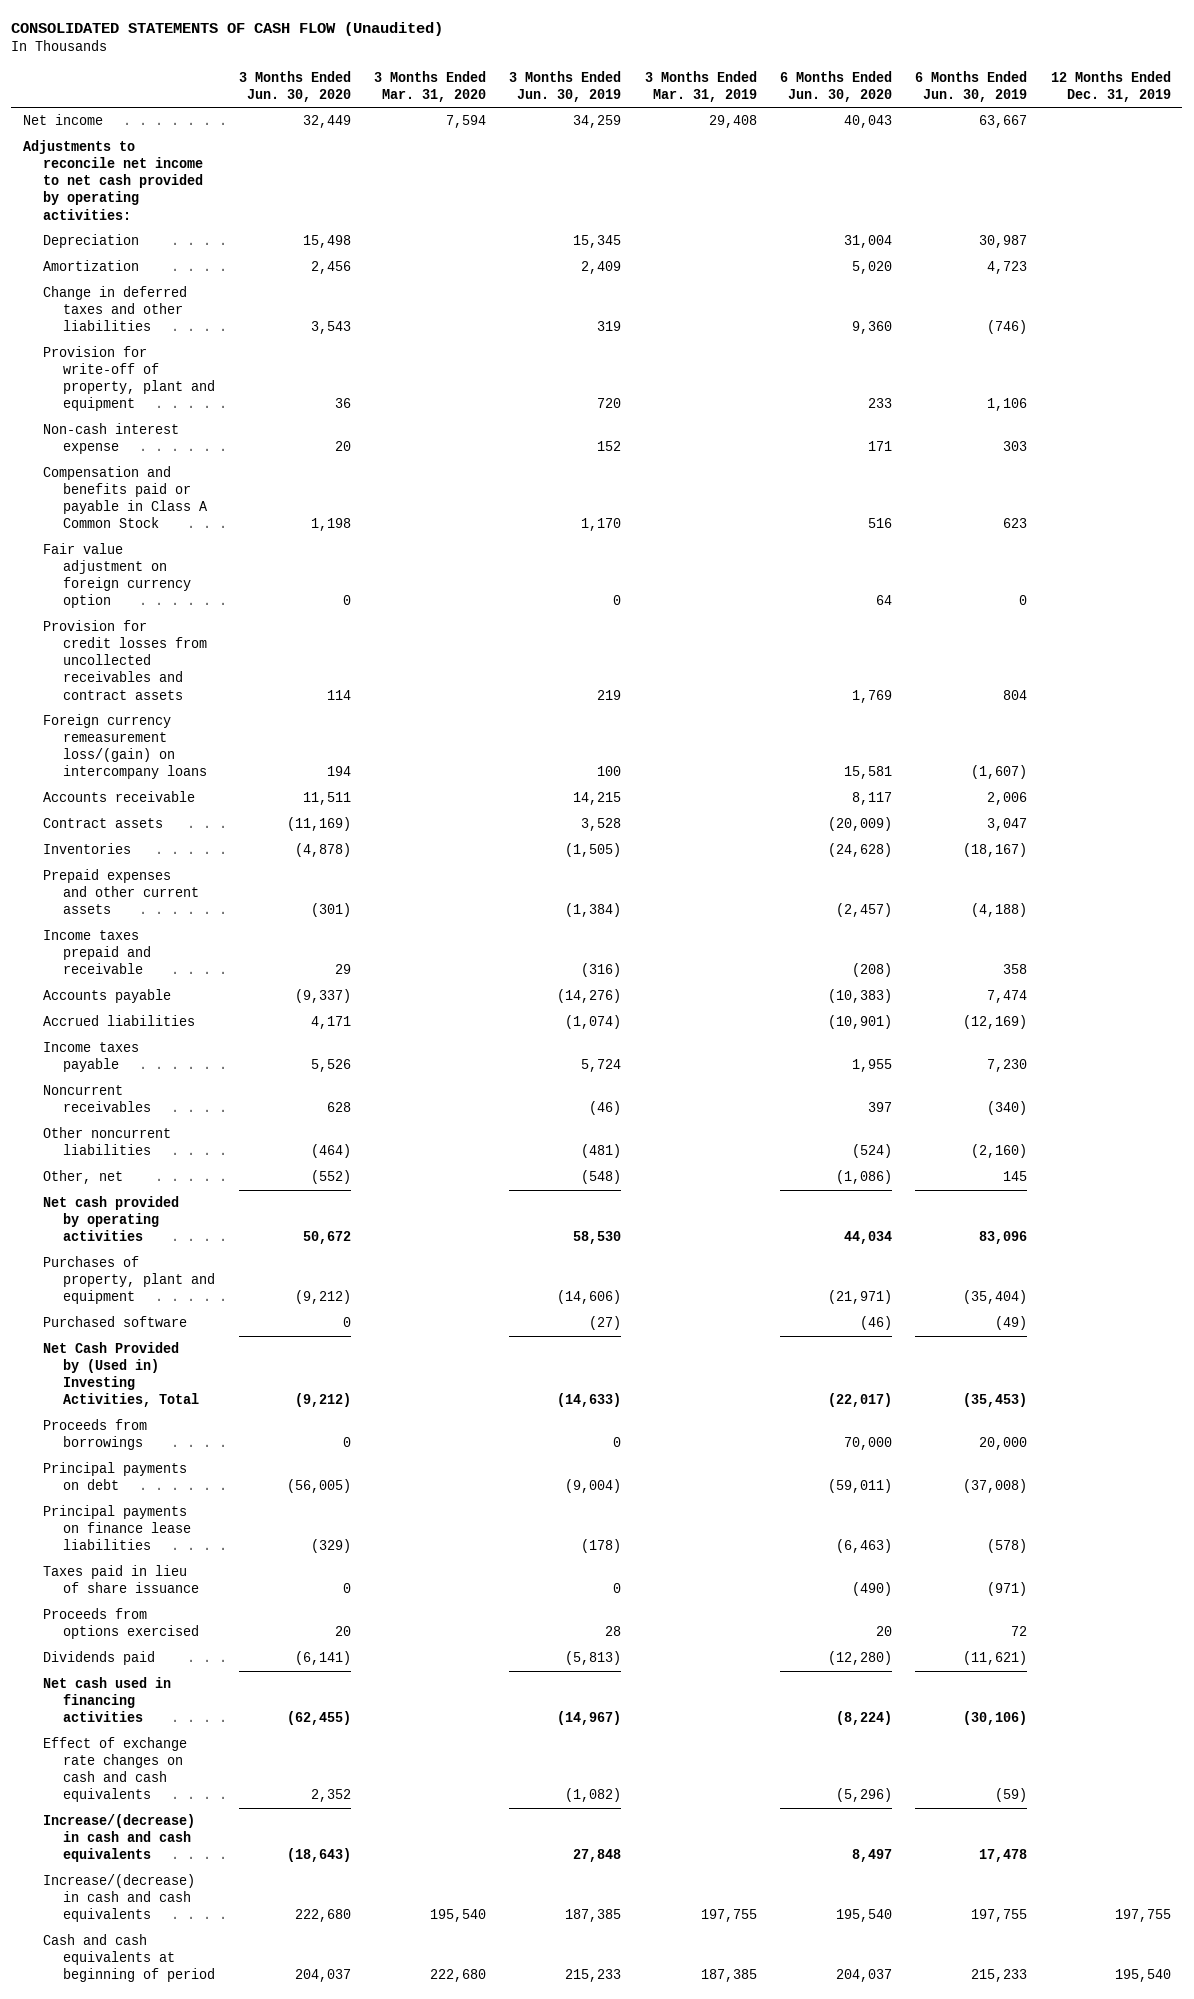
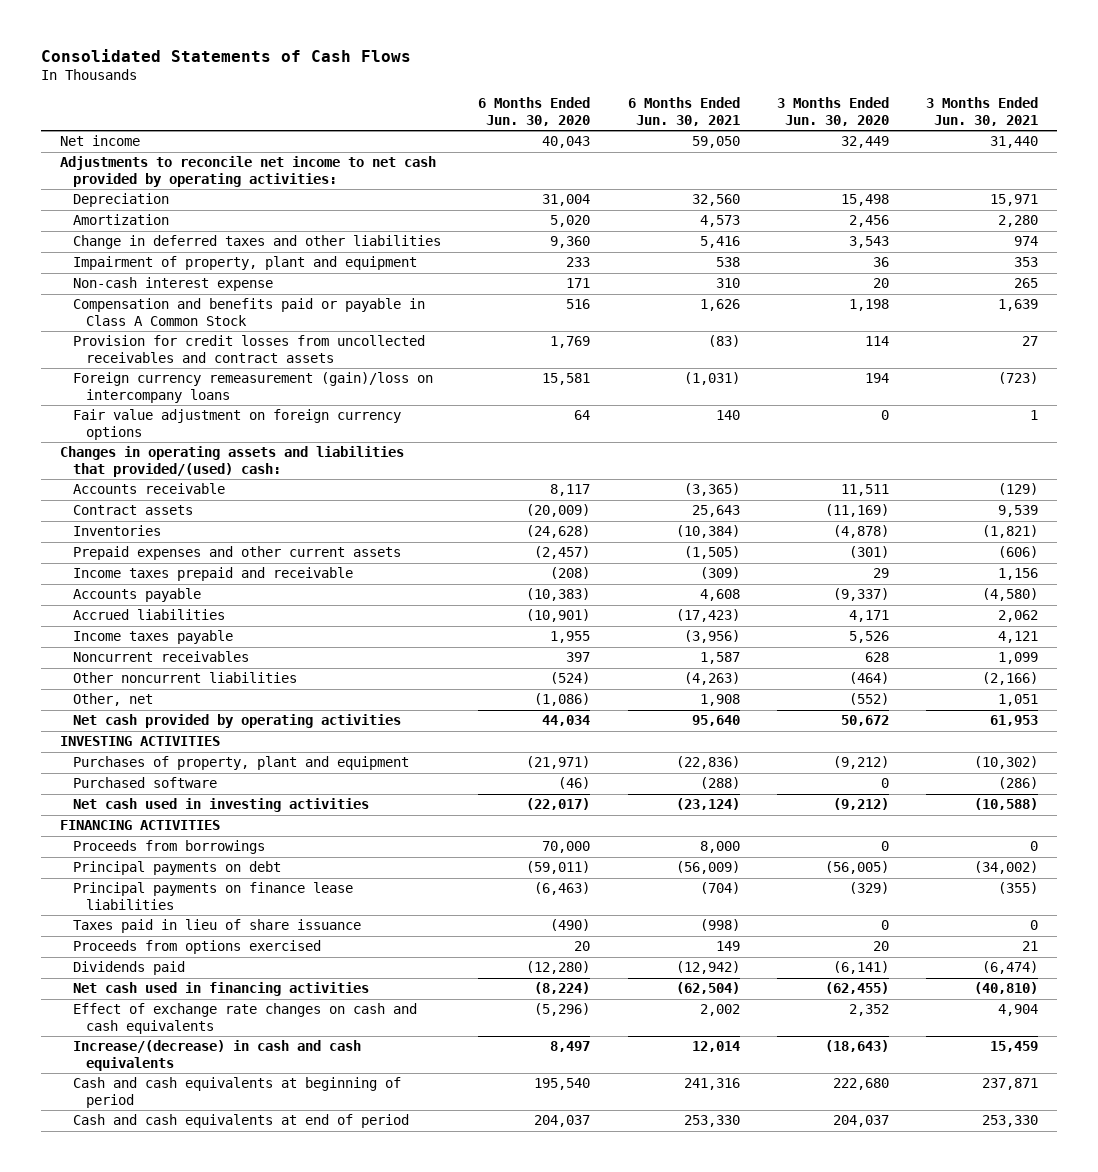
[11,21,444,36] CONSOLIDATED STATEMENTS OF CASH FLOW (Unaudited) -> [41,48,412,62] Consolidated Statements of Cash Flows
[373,70,486,102] 3 Months Ended Mar. 31, 2020 -> none
[509,70,622,102] 3 Months Ended Jun. 30, 2019 -> none
[644,70,757,102] 3 Months Ended Mar. 31, 2019 -> none
[915,70,1028,102] 6 Months Ended Jun. 30, 2019 -> none
[1050,70,1171,102] 12 Months Ended Dec. 31, 2019 -> none
none -> [627,97,740,126] 6 Months Ended Jun. 30, 2021
none -> [926,97,1039,126] 3 Months Ended Jun. 30, 2021
[43,346,216,412] Provision for write-off of property, plant and equipment -> [73,256,418,271] Impairment of property, plant and equipment
[43,543,192,609] Fair value adjustment on foreign currency option -> none
[43,714,208,780] Foreign currency remeasurement loss/(gain) on intercompany loans -> [73,372,434,403] Foreign currency remeasurement (gain)/loss on intercompany loans
none -> [73,409,402,440] Fair value adjustment on foreign currency options
none -> [59,446,404,477] Changes in operating assets and liabilities that provided/(used) cash:
none -> [59,736,220,747] INVESTING ACTIVITIES
[43,1342,200,1408] Net Cash Provided by (Used in) Investing Activities, Total -> [73,798,370,813] Net cash used in investing activities
none -> [59,820,220,831] FINANCING ACTIVITIES
[43,1874,196,1923] Increase/(decrease) in cash and cash equivalents -> [73,1077,402,1108] Cash and cash equivalents at beginning of period
[43,1934,216,1983] Cash and cash equivalents at beginning of period -> [73,1114,410,1129] Cash and cash equivalents at end of period

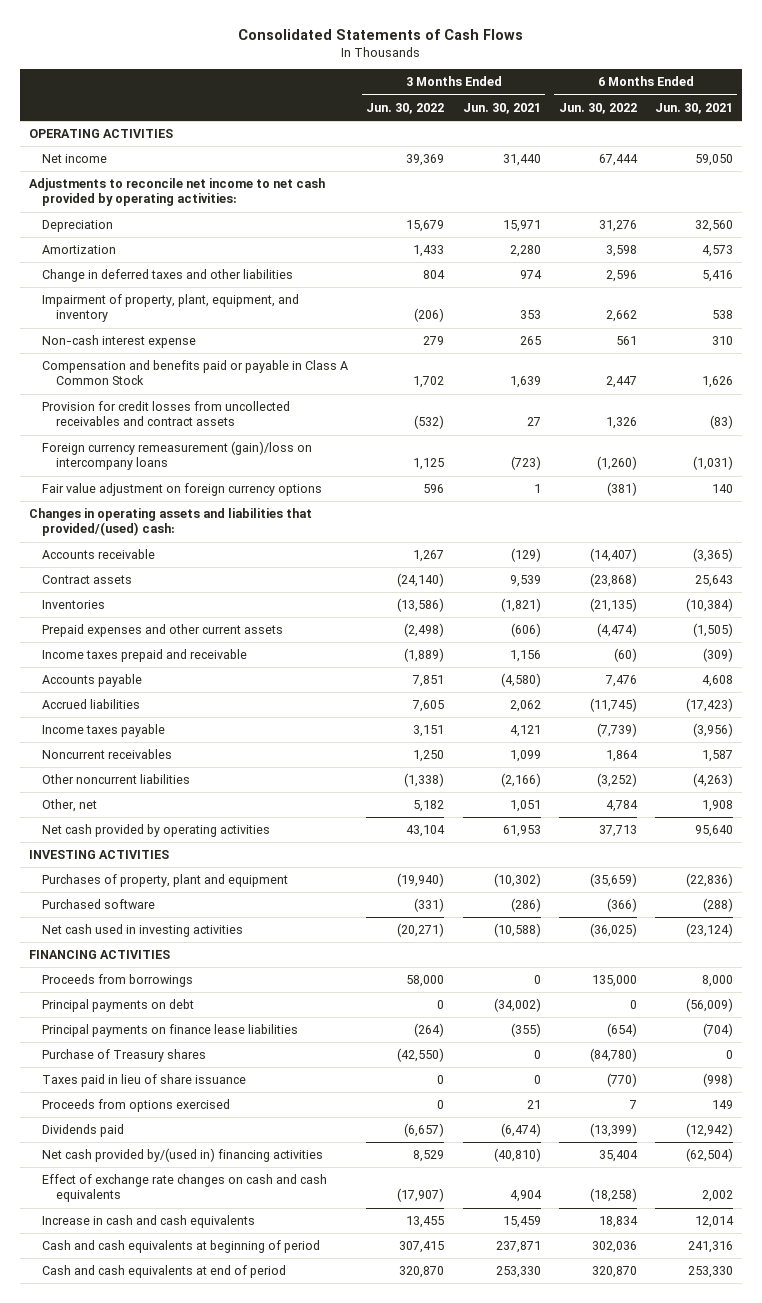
[478,97,591,126] 6 Months Ended Jun. 30, 2020 -> none
[776,97,889,126] 3 Months Ended Jun. 30, 2020 -> none
none -> [366,102,445,114] Jun. 30, 2022
none -> [558,102,637,114] Jun. 30, 2022
none -> [28,129,173,139] OPERATING ACTIVITIES
[73,256,418,271] Impairment of property, plant and equipment -> [42,294,300,323] Impairment of property, plant, equipment, and inventory
none -> [42,1049,207,1063] Purchase of Treasury shares
[73,982,370,997] Net cash used in financing activities -> [42,1148,324,1163] Net cash provided by/(used in) financing activities
[73,1040,362,1071] Increase/(decrease) in cash and cash equivalents -> [42,1215,256,1229] Increase in cash and cash equivalents

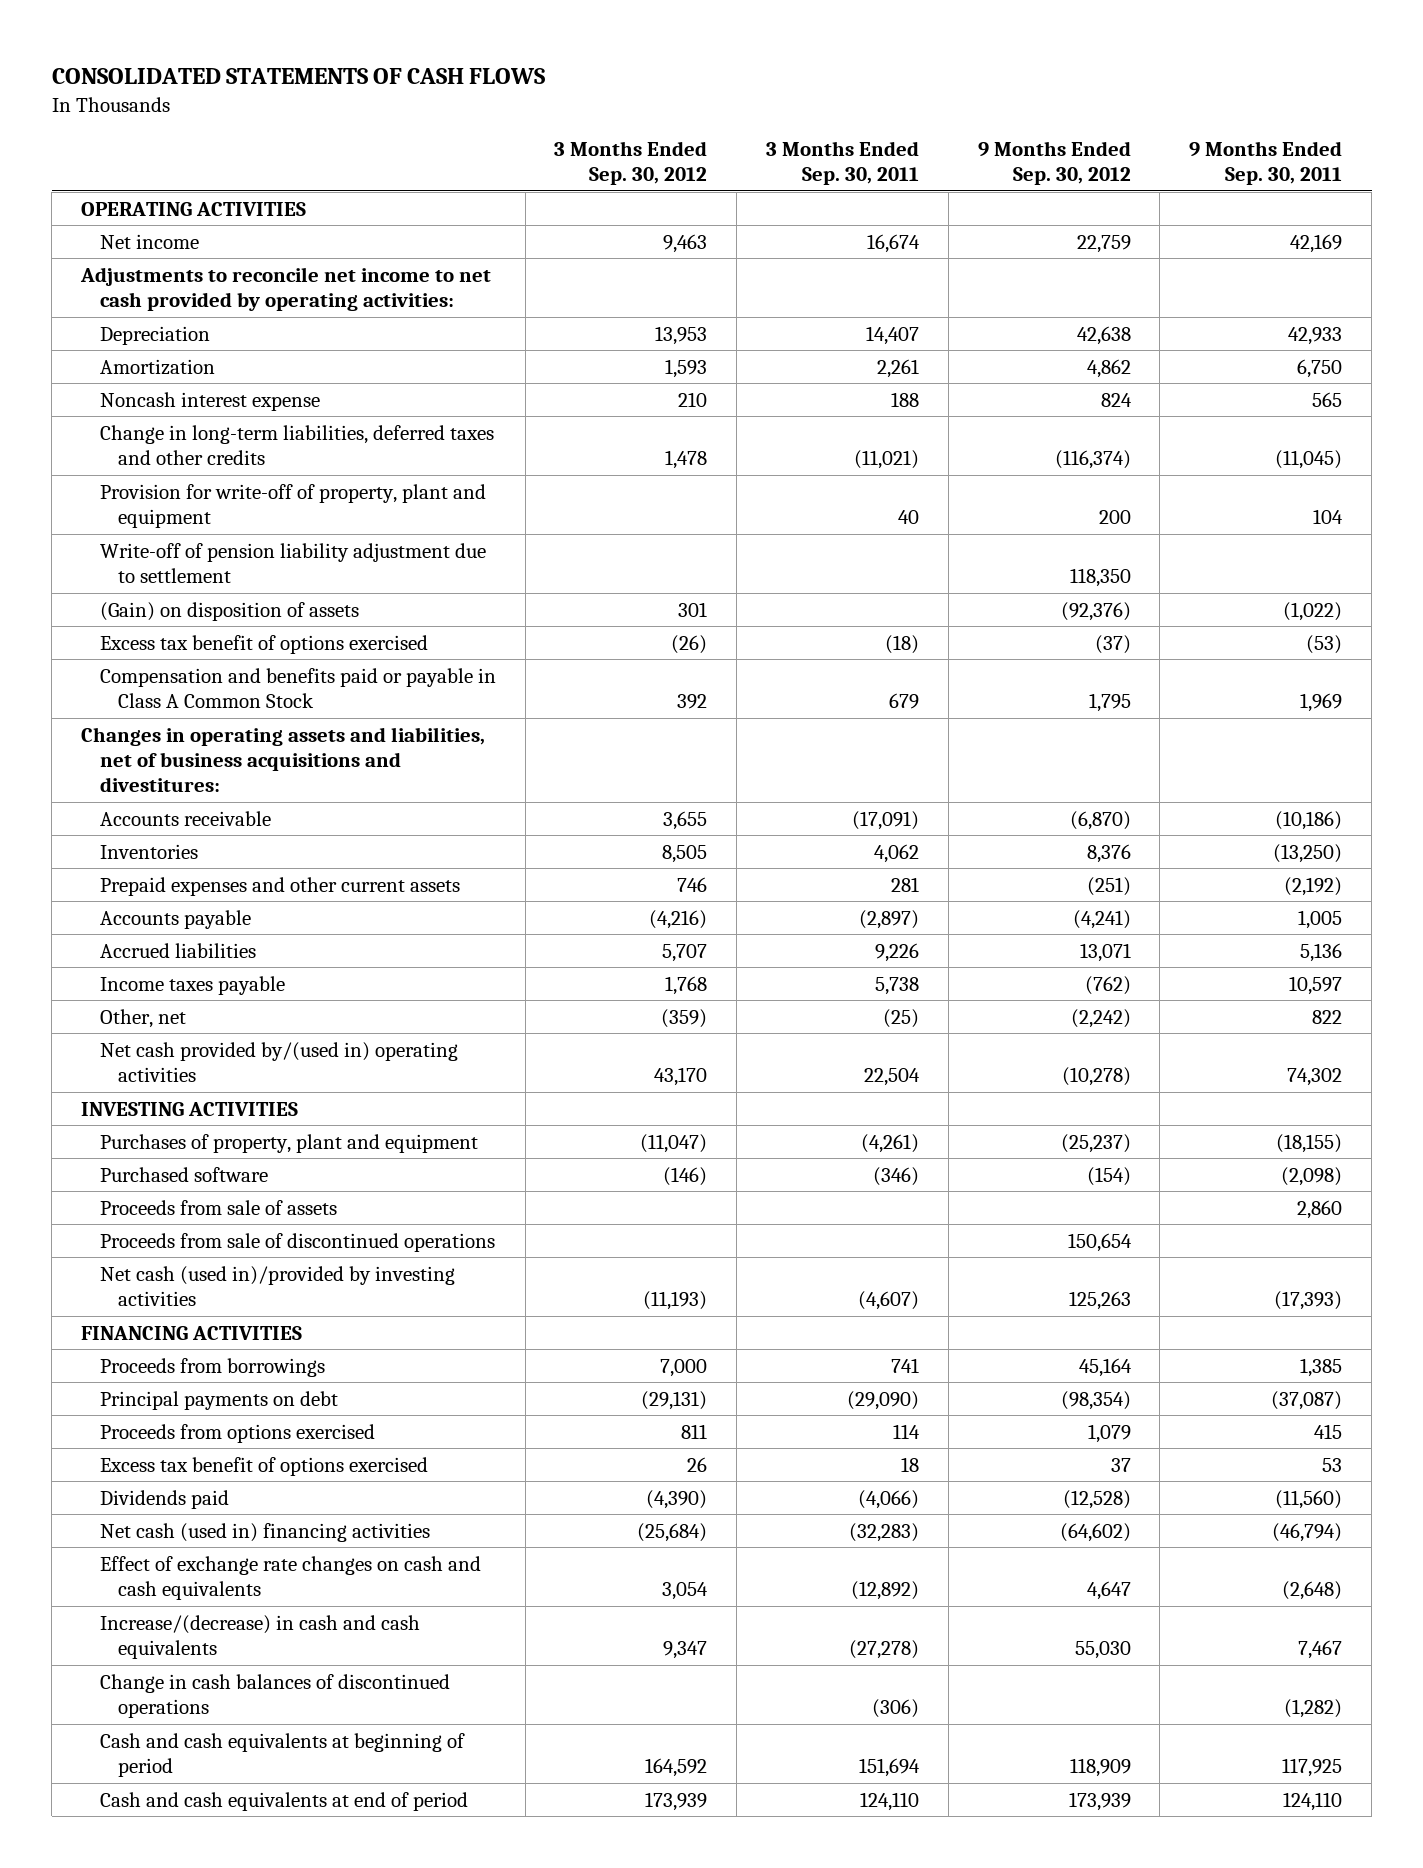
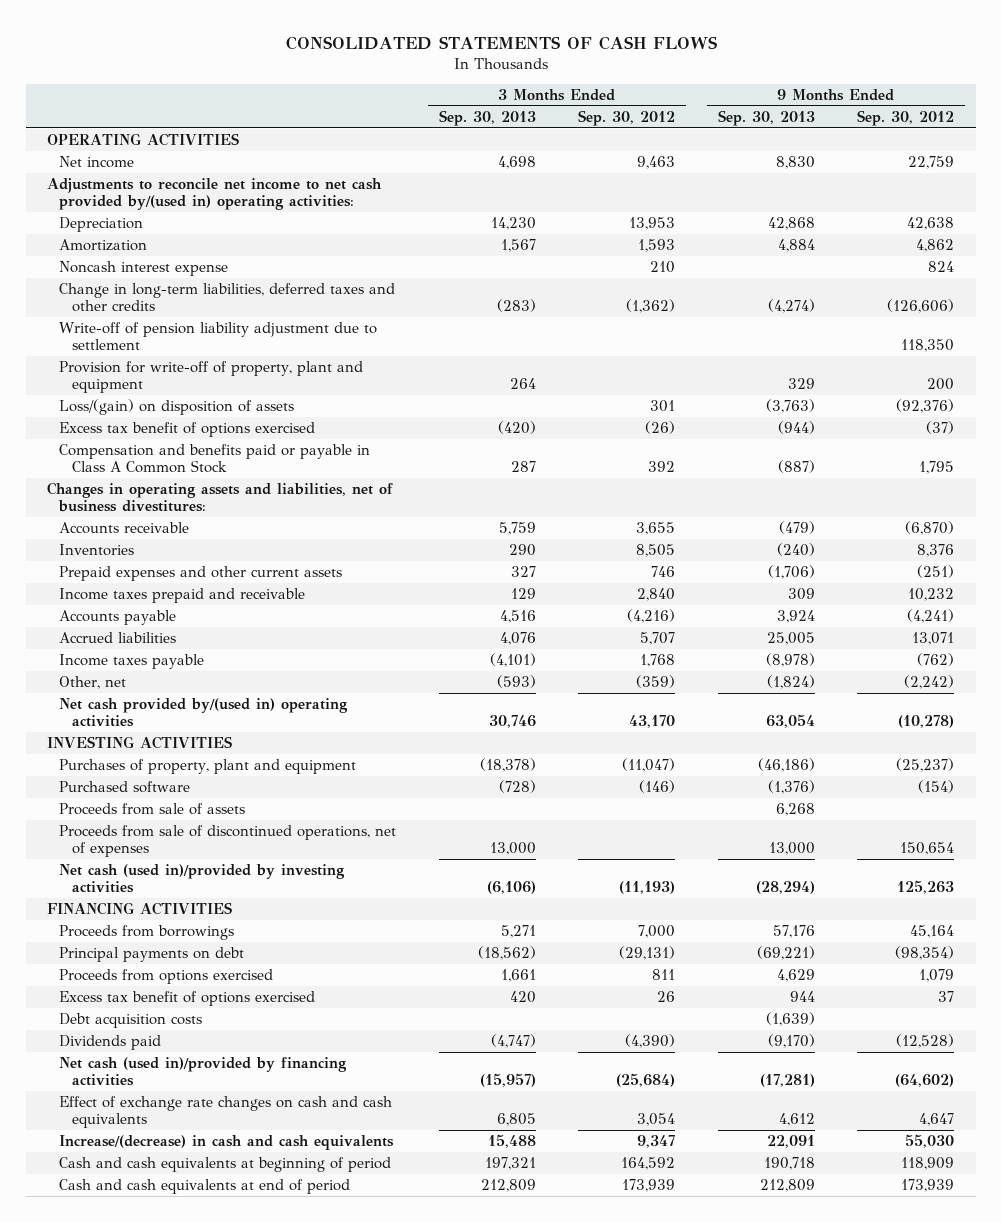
[766,140,920,186] 3 Months Ended Sep. 30, 2011 -> none
[1189,140,1343,186] 9 Months Ended Sep. 30, 2011 -> none
none -> [438,109,536,126] Sep. 30, 2013
none -> [717,109,815,126] Sep. 30, 2013
[80,266,492,311] Adjustments to reconcile net income to net cash provided by operating activities: -> [46,178,382,211] Adjustments to reconcile net income to net cash provided by/(used in) operating activities:
[665,449,708,469] 1,478 -> [626,299,676,314] (1,362)
[1054,449,1131,469] (116,374) -> [887,299,955,314] (126,606)
[99,483,486,528] Provision for write-off of property, plant and equipment -> [59,361,364,394] Provision for write-off of property, plant and equipment
[99,601,359,621] (Gain) on disposition of assets -> [59,399,295,416] Loss/(gain) on disposition of assets
[81,726,486,793] Changes in operating assets and liabilities, net of business acquisitions and divestitures: -> [46,482,393,513] Changes in operating assets and liabilities, net of business divestitures:
none -> [59,588,306,604] Income taxes prepaid and receivable
[99,1232,495,1252] Proceeds from sale of discontinued operations -> [59,825,397,858] Proceeds from sale of discontinued operations, net of expenses
none -> [59,1013,203,1029] Debt acquisition costs
[99,1522,430,1542] Net cash (used in) financing activities -> [59,1057,348,1087] Net cash (used in)/provided by financing activities
[99,1673,450,1718] Change in cash balances of discontinued operations -> none

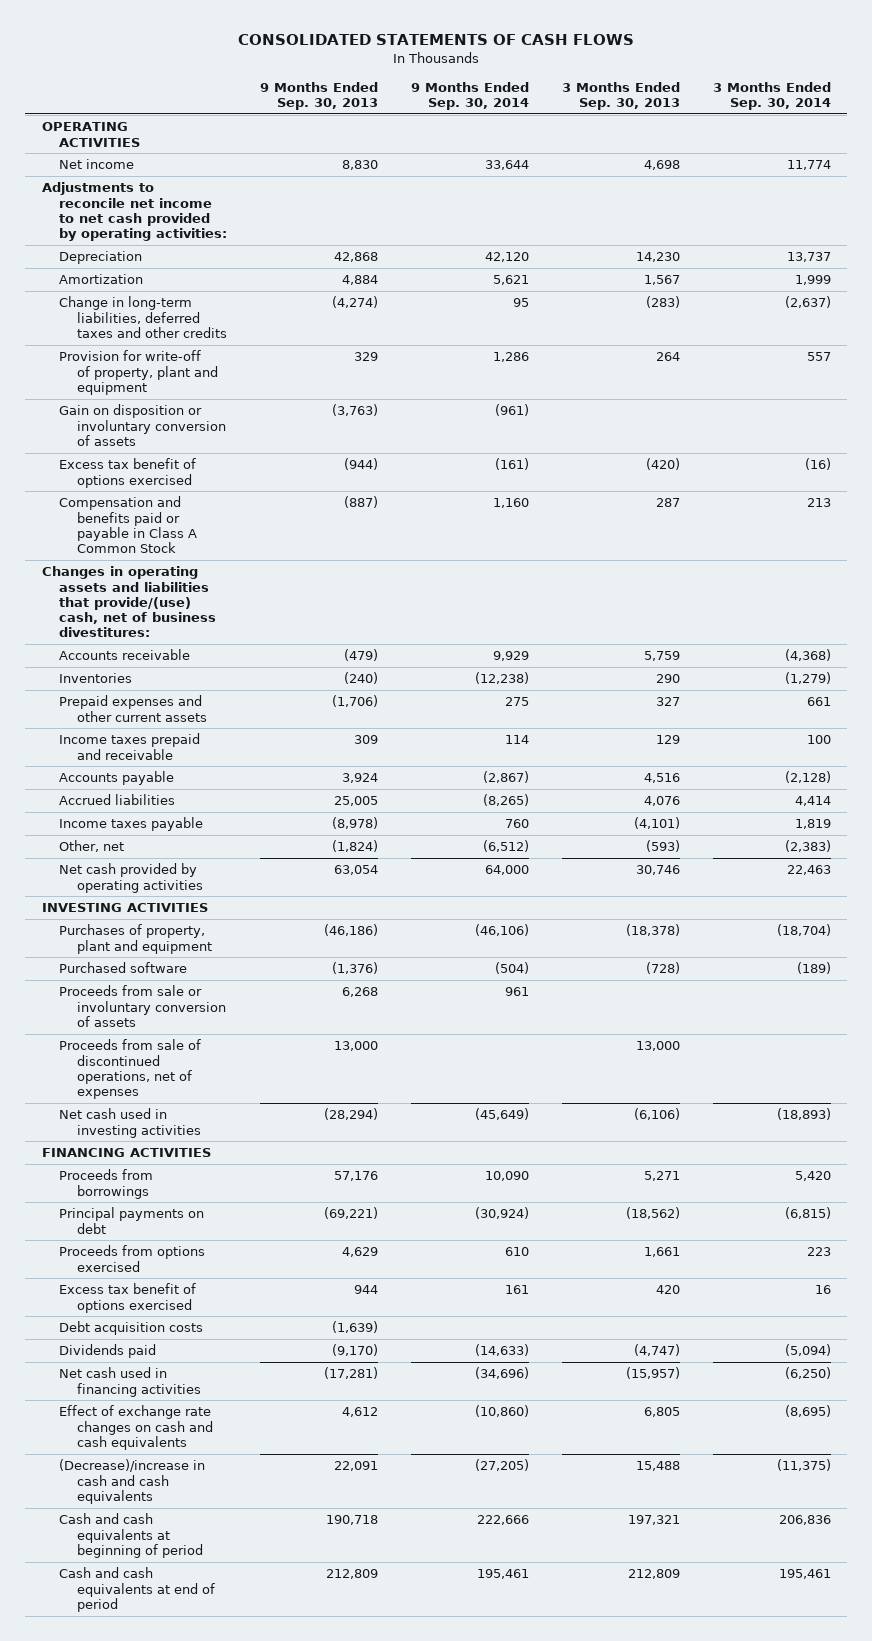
[578,109,676,126] Sep. 30, 2012 -> none
[857,109,955,126] Sep. 30, 2012 -> none
none -> [410,81,529,111] 9 Months Ended Sep. 30, 2014
none -> [712,81,831,111] 3 Months Ended Sep. 30, 2014
[46,178,382,211] Adjustments to reconcile net income to net cash provided by/(used in) operating activities: -> [41,182,228,242] Adjustments to reconcile net income to net cash provided by operating activities:
[59,261,229,277] Noncash interest expense -> none
[59,322,378,351] Write-off of pension liability adjustment due to settlement -> none
[59,399,295,416] Loss/(gain) on disposition of assets -> [59,404,227,446] Gain on disposition or involuntary conversion of assets
[46,482,393,513] Changes in operating assets and liabilities, net of business divestitures: -> [41,566,217,638] Changes in operating assets and liabilities that provide/(use) cash, net of business divestitures:
[59,698,349,728] Net cash provided by/(used in) operating activities -> [59,863,204,893] Net cash provided by operating activities
[59,803,246,816] Proceeds from sale of assets -> [59,985,227,1027] Proceeds from sale or involuntary conversion of assets
[59,864,346,894] Net cash (used in)/provided by investing activities -> [59,1108,202,1138] Net cash used in investing activities
[59,1057,348,1087] Net cash (used in)/provided by financing activities -> [59,1367,202,1397] Net cash used in financing activities
[59,1135,395,1151] Increase/(decrease) in cash and cash equivalents -> [59,1459,206,1504] (Decrease)/increase in cash and cash equivalents

